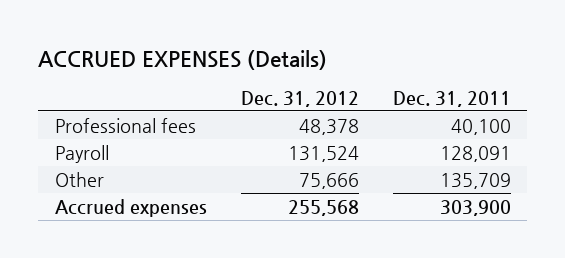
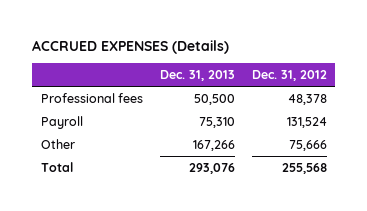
[392,90,511,107] Dec. 31, 2011 -> none
none -> [159,70,235,82] Dec. 31, 2013
[54,198,207,217] Accrued expenses -> [40,161,73,172] Total

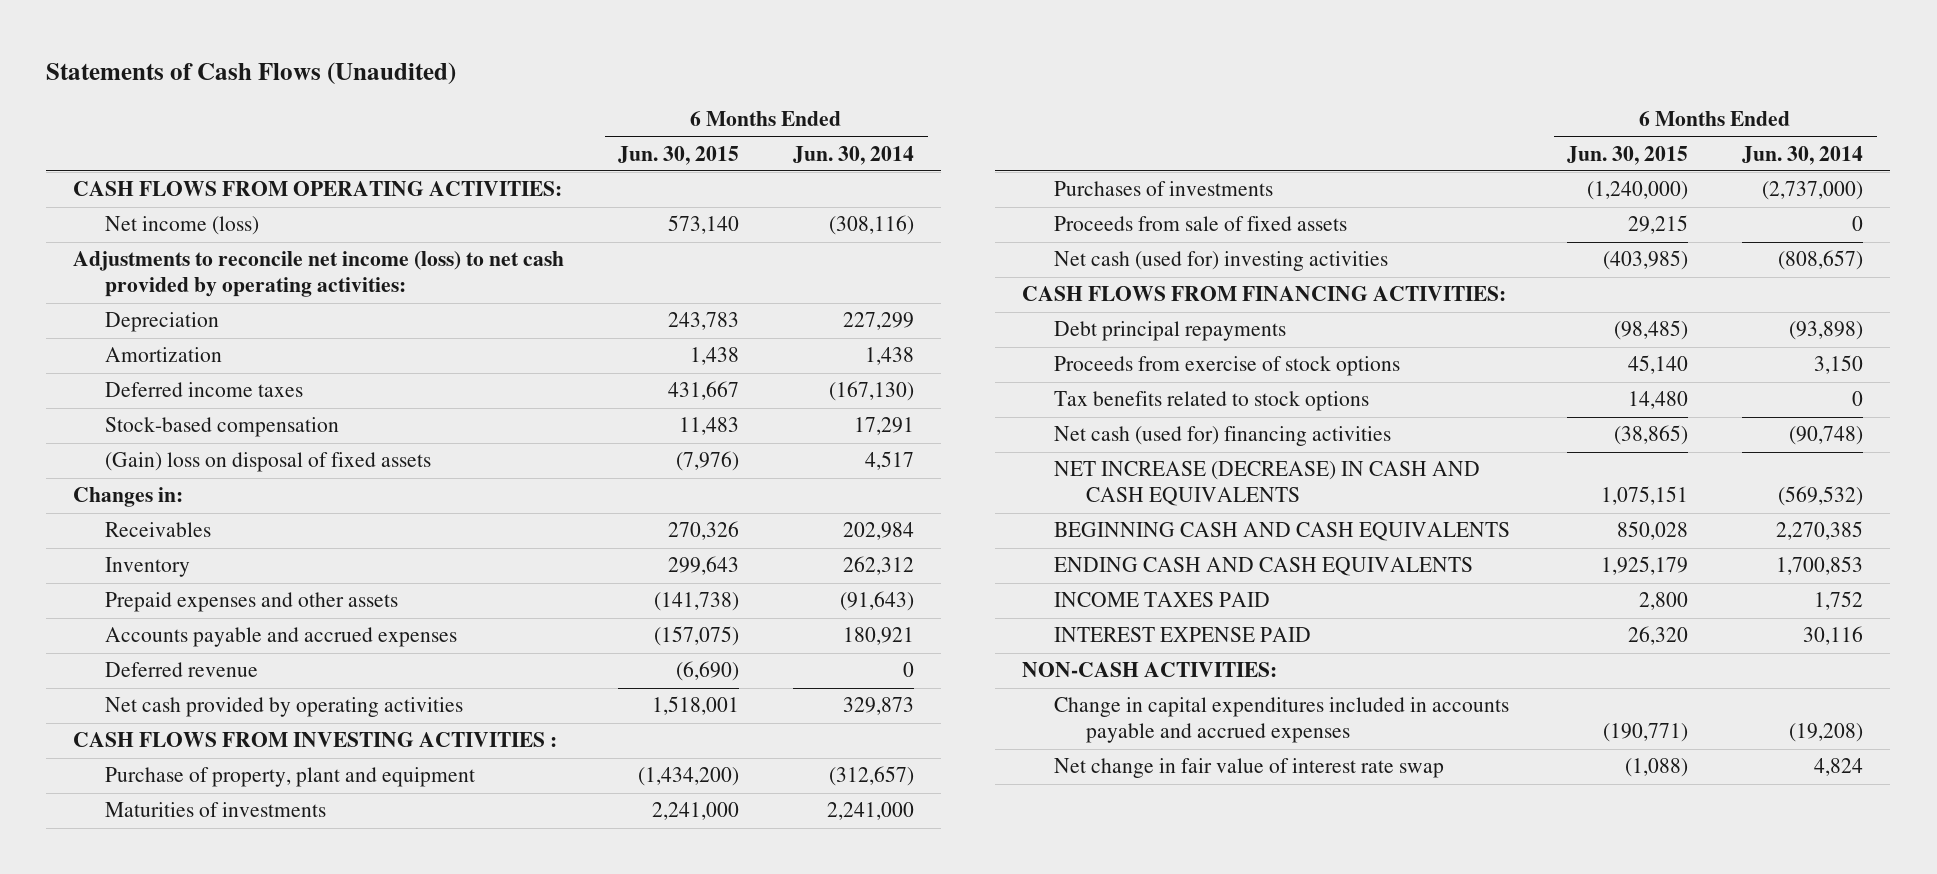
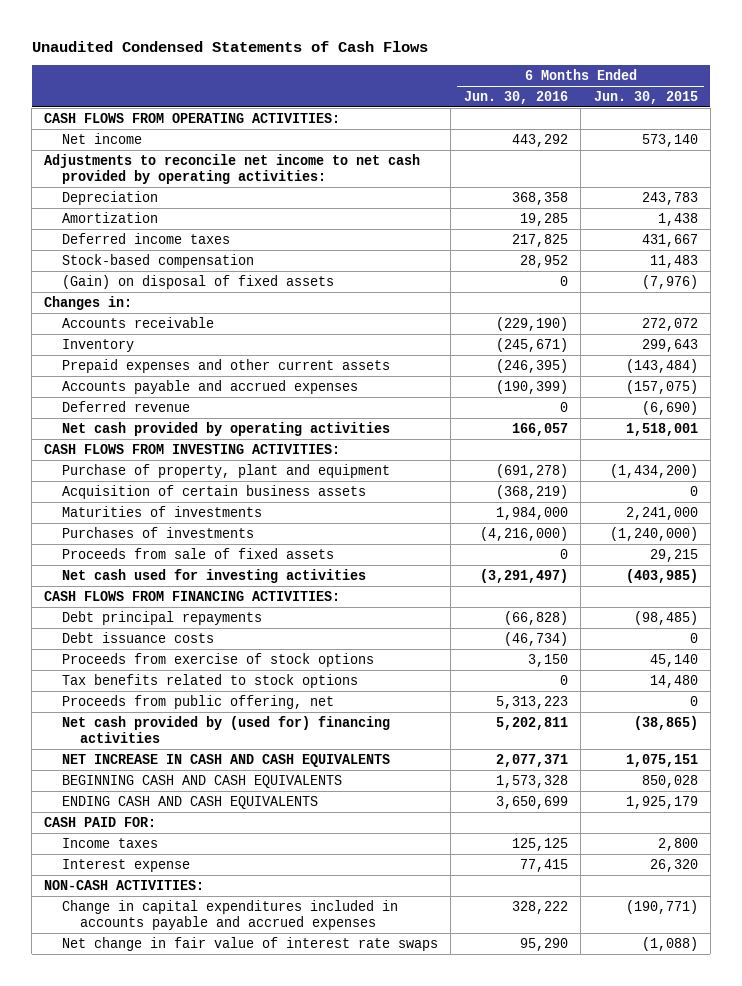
[46,61,457,85] Statements of Cash Flows (Unaudited) -> [31,41,428,53] Unaudited Condensed Statements of Cash Flows
[793,145,915,165] Jun. 30, 2014 -> none
none -> [463,90,568,104] Jun. 30, 2016
[105,216,260,236] Net income (loss) -> [61,132,142,144] Net income
[73,251,565,298] Adjustments to reconcile net income (loss) to net cash provided by operating activities: -> [44,153,421,184] Adjustments to reconcile net income to net cash provided by operating activities:
[105,452,432,473] (Gain) loss on disposal of fixed assets -> [61,274,334,289] (Gain) on disposal of fixed assets
[105,522,212,538] Receivables -> none
none -> [61,316,214,328] Accounts receivable
[105,592,399,613] Prepaid expenses and other assets -> [61,358,390,373] Prepaid expenses and other current assets
[654,592,740,612] (141,738) -> [625,358,698,373] (143,484)
[73,732,558,748] CASH FLOWS FROM INVESTING ACTIVITIES : -> [44,443,341,454] CASH FLOWS FROM INVESTING ACTIVITIES:
none -> [61,484,366,499] Acquisition of certain business assets
[1054,251,1389,272] Net cash (used for) investing activities -> [61,568,366,583] Net cash used for investing activities
none -> [61,631,214,643] Debt issuance costs
none -> [61,694,334,709] Proceeds from public offering, net
[1054,426,1392,447] Net cash (used for) financing activities -> [61,715,390,743] Net cash provided by (used for) financing activities
[1054,461,1481,507] NET INCREASE (DECREASE) IN CASH AND CASH EQUIVALENTS -> [61,753,390,767] NET INCREASE IN CASH AND CASH EQUIVALENTS
none -> [44,816,157,827] CASH PAID FOR:
[1054,592,1271,608] INCOME TAXES PAID -> [61,837,158,848] Income taxes
[1054,627,1312,643] INTEREST EXPENSE PAID -> [61,858,190,872] Interest expense
[1054,758,1445,779] Net change in fair value of interest rate swap -> [61,936,438,951] Net change in fair value of interest rate swaps

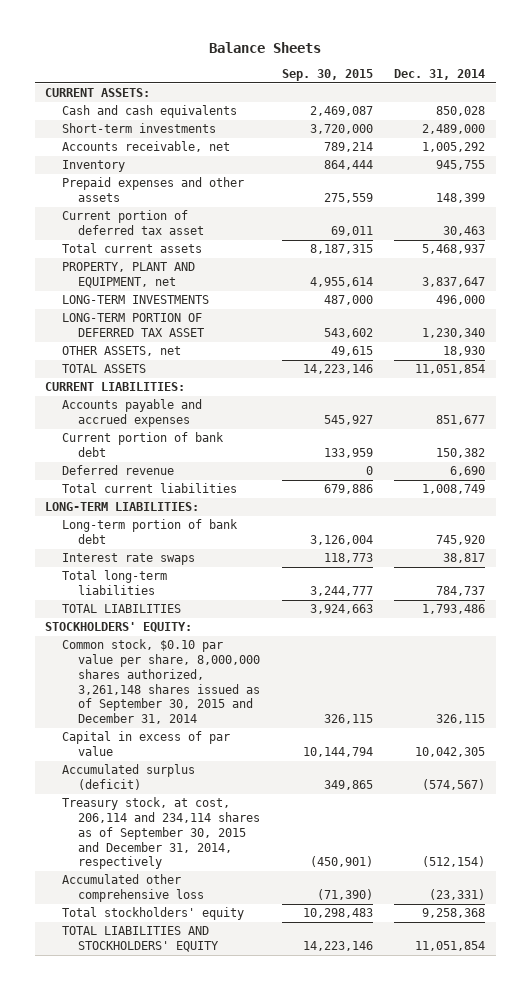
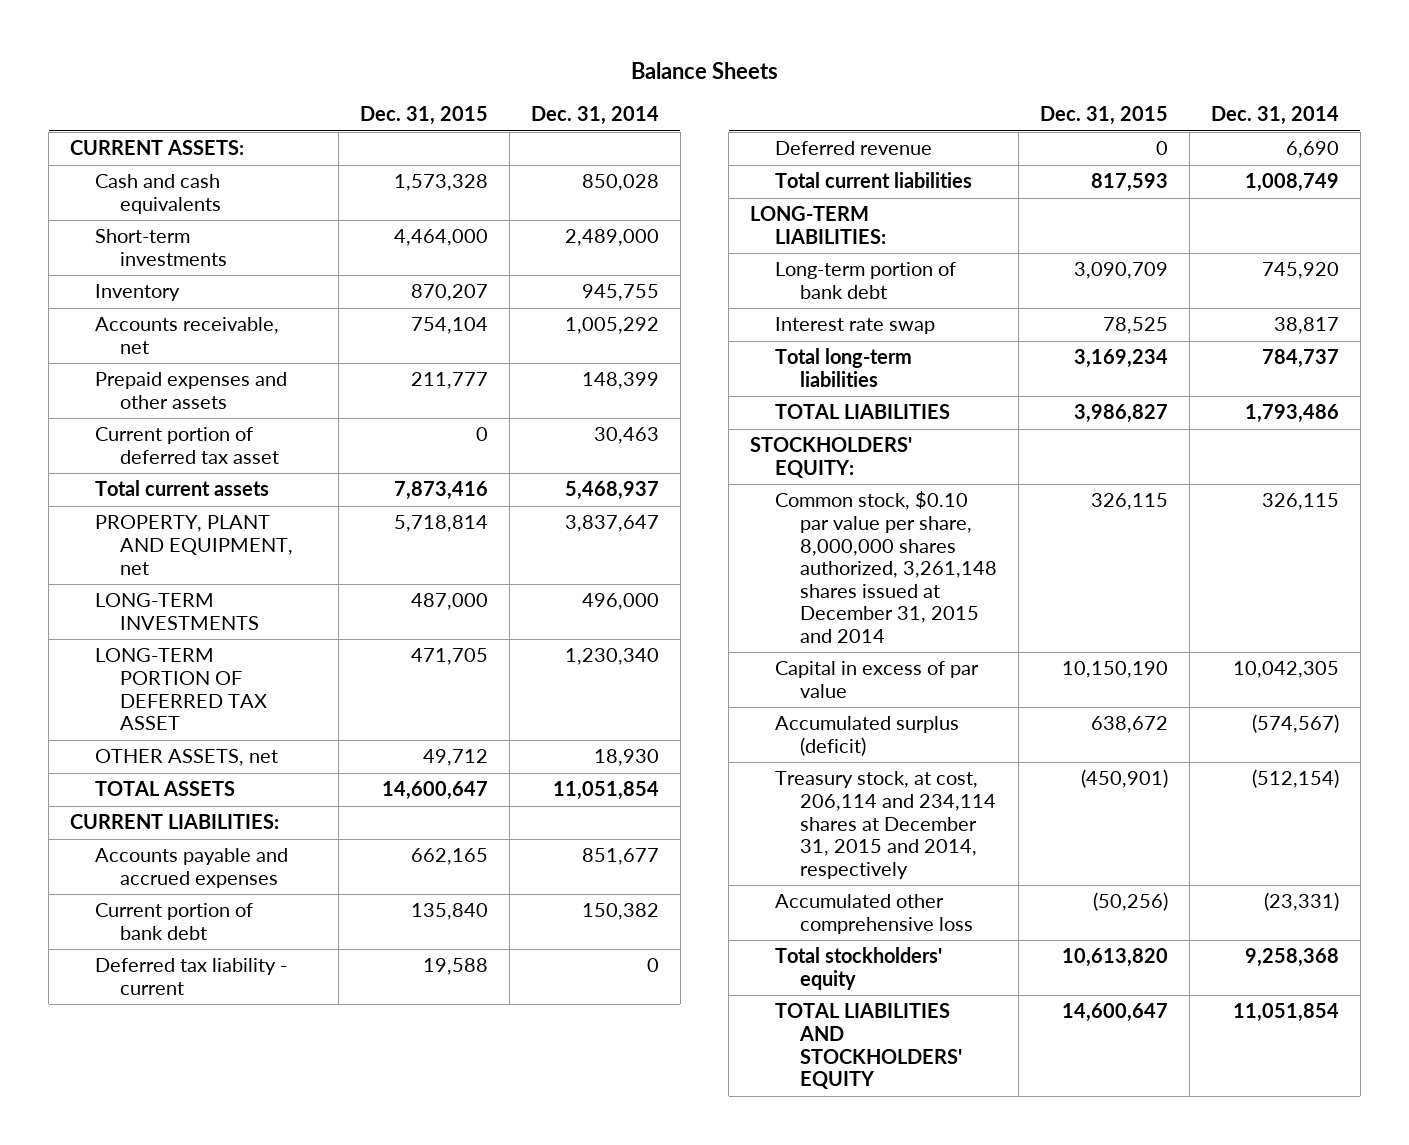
[281,68,373,81] Sep. 30, 2015 -> none
none -> [359,106,488,126] Dec. 31, 2015
[61,141,230,153] Accounts receivable, net -> [94,317,279,354] Accounts receivable, net
none -> [94,958,287,995] Deferred tax liability - current
[61,553,195,566] Interest rate swaps -> [774,317,935,335] Interest rate swap
[61,639,261,725] Common stock, $0.10 par value per share, 8,000,000 shares authorized, 3,261,148 shares issued as of September 30, 2015 and December 31, 2014 -> [774,491,997,644] Common stock, $0.10 par value per share, 8,000,000 shares authorized, 3,261,148 shares issued at December 31, 2015 and 2014
[61,797,261,870] Treasury stock, at cost, 206,114 and 234,114 shares as of September 30, 2015 and December 31, 2014, respectively -> [774,771,996,879] Treasury stock, at cost, 206,114 and 234,114 shares at December 31, 2015 and 2014, respectively

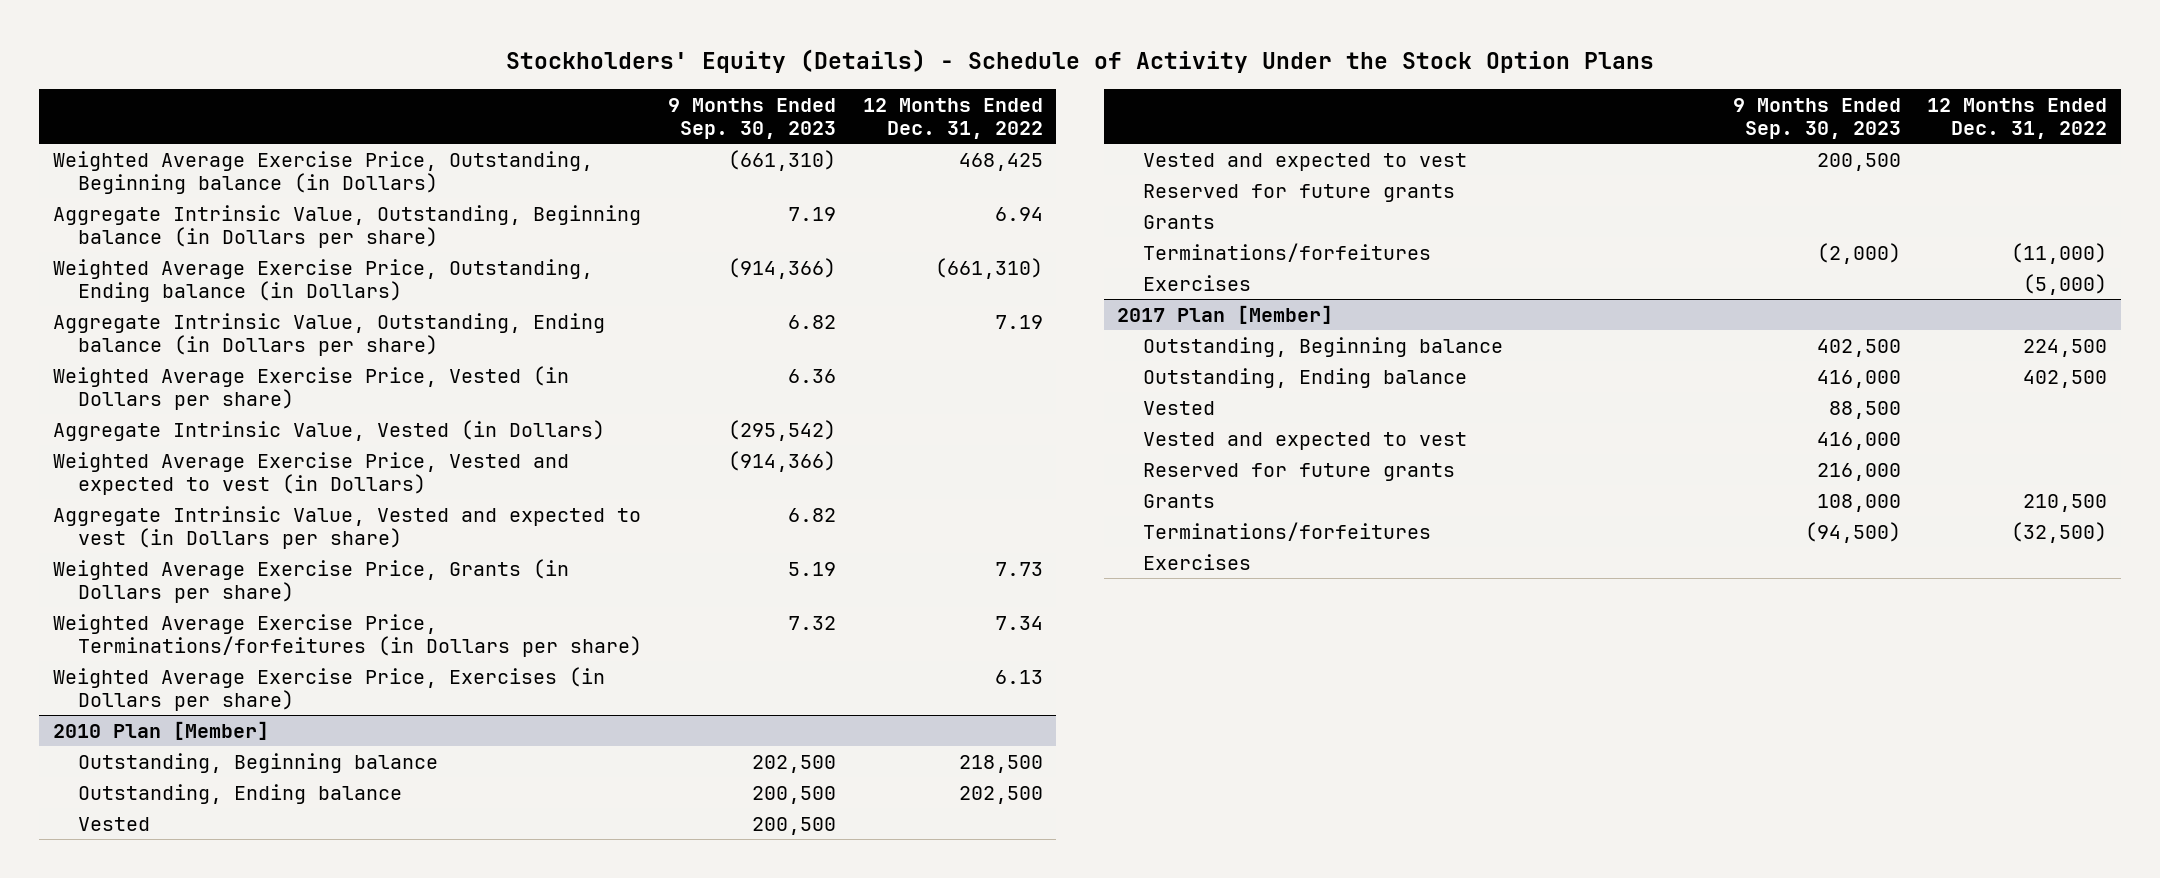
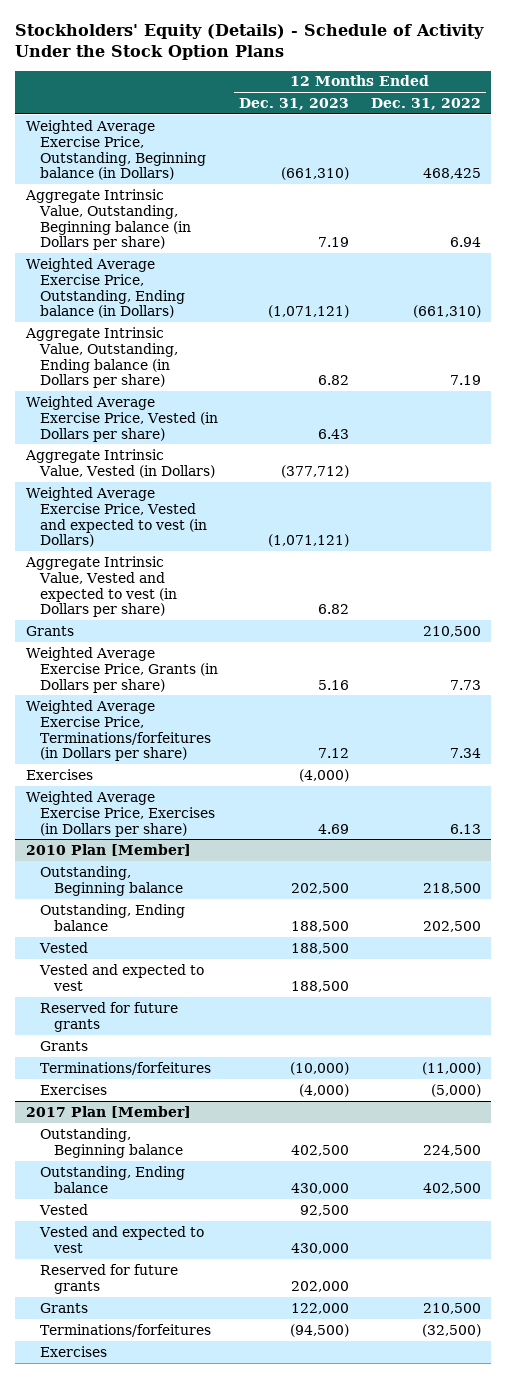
[668,97,837,139] 9 Months Ended Sep. 30, 2023 -> none
none -> [239,97,350,110] Dec. 31, 2023
none -> [25,625,74,636] Grants
none -> [25,768,93,780] Exercises

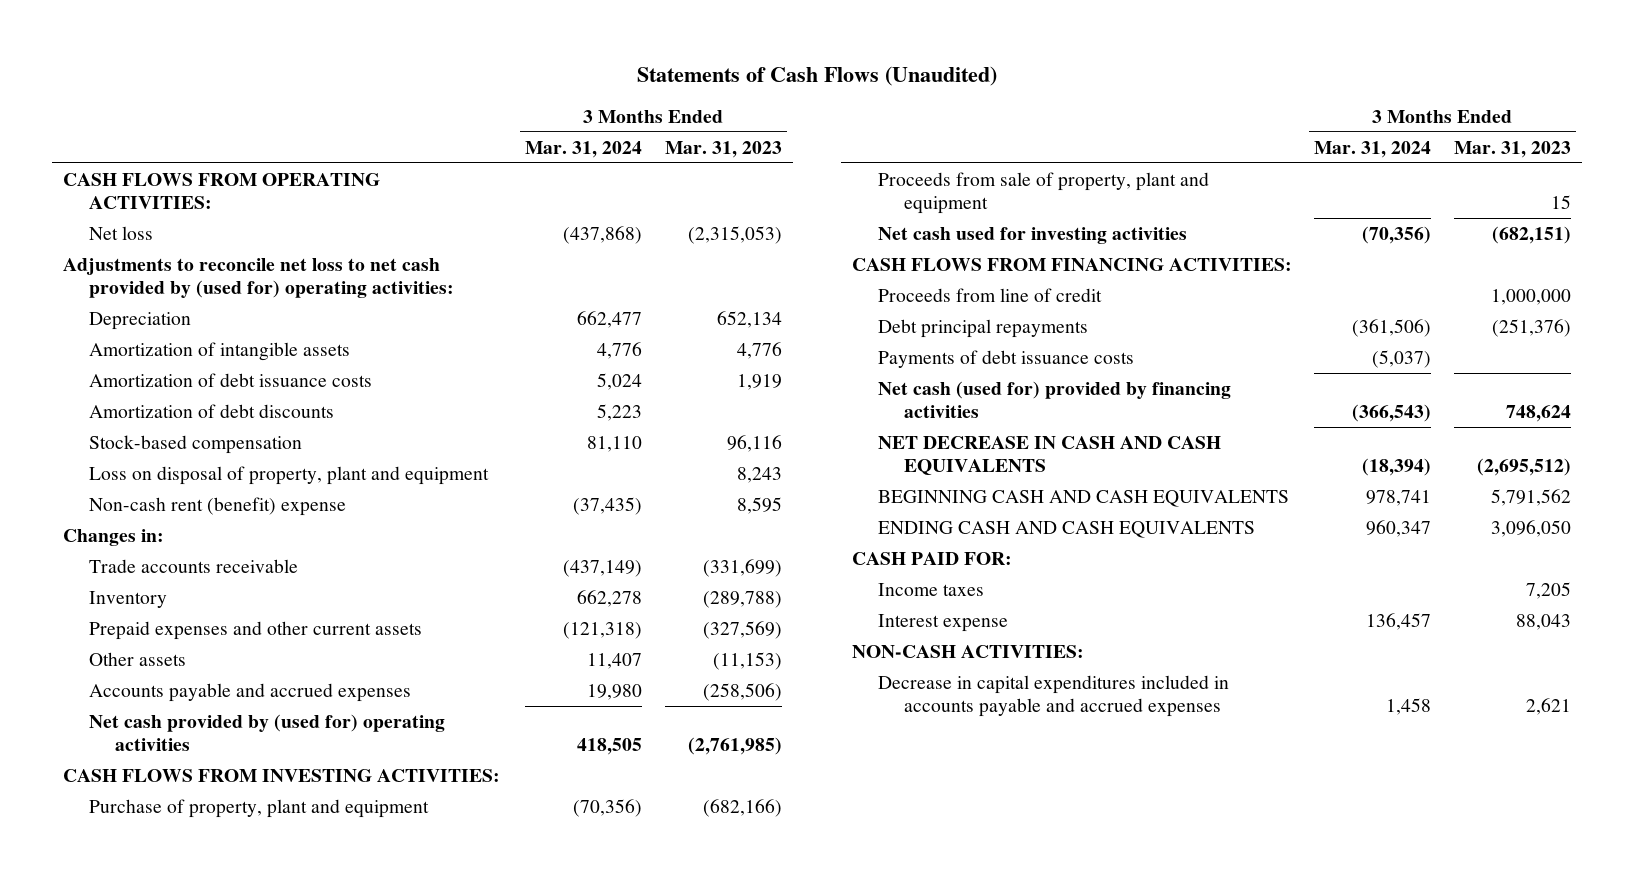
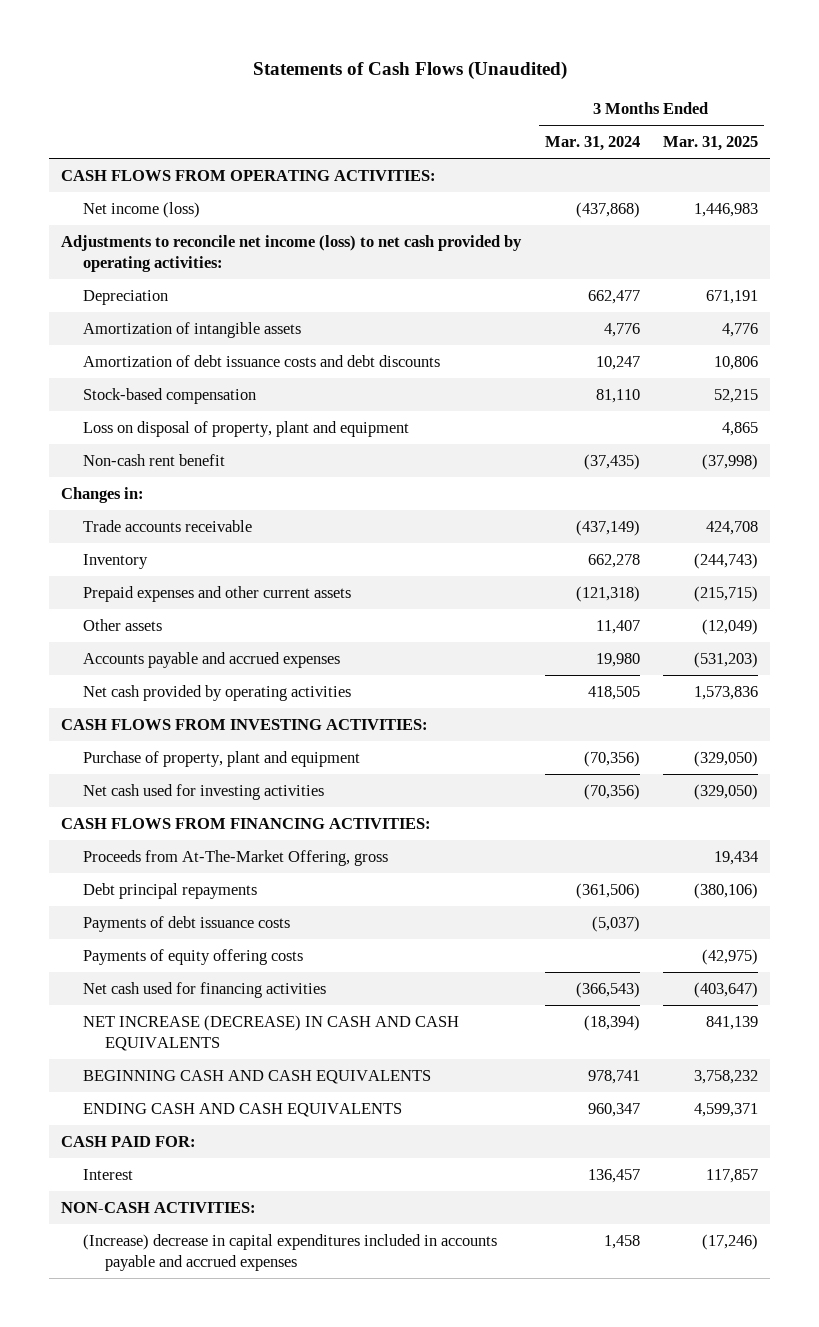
[664,140,782,158] Mar. 31, 2023 -> none
none -> [662,136,758,152] Mar. 31, 2025
[88,225,153,240] Net loss -> [82,202,200,219] Net income (loss)
[62,257,454,299] Adjustments to reconcile net loss to net cash provided by (used for) operating activities: -> [61,235,523,273] Adjustments to reconcile net income (loss) to net cash provided by operating activities:
[88,403,334,418] Amortization of debt discounts -> none
[88,372,372,387] Amortization of debt issuance costs -> [82,355,440,368] Amortization of debt issuance costs and debt discounts
[597,372,643,390] 5,024 -> [595,356,640,371] 10,247
[88,496,346,516] Non-cash rent (benefit) expense -> [82,454,225,467] Non-cash rent benefit
[88,713,445,752] Net cash provided by (used for) operating activities -> [82,685,351,702] Net cash provided by operating activities
[877,171,1209,215] Proceeds from sale of property, plant and equipment -> none
[877,287,1102,302] Proceeds from line of credit -> none
none -> [82,850,388,867] Proceeds from At-The-Market Offering, gross
none -> [82,949,303,966] Payments of equity offering costs
[877,380,1231,419] Net cash (used for) provided by financing activities -> [82,982,326,999] Net cash used for financing activities
[877,435,1221,476] NET DECREASE IN CASH AND CASH EQUIVALENTS -> [82,1015,459,1052] NET INCREASE (DECREASE) IN CASH AND CASH EQUIVALENTS
[877,582,984,596] Income taxes -> none
[877,613,1008,632] Interest expense -> [82,1169,133,1181] Interest
[877,674,1229,718] Decrease in capital expenditures included in accounts payable and accrued expenses -> [82,1234,497,1272] (Increase) decrease in capital expenditures included in accounts payable and accrued expenses

